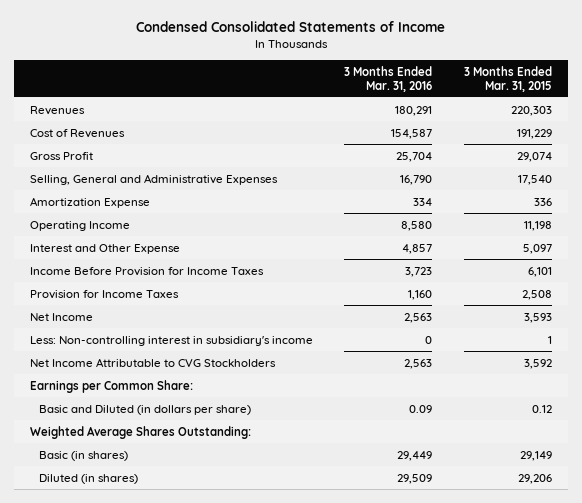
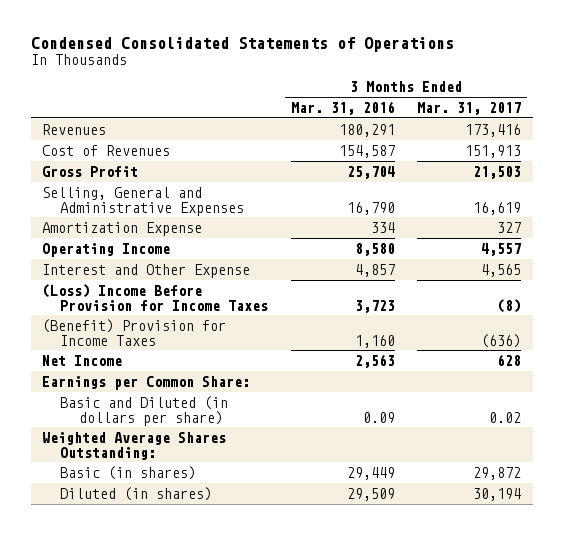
[135,21,445,33] Condensed Consolidated Statements of Income -> [30,37,454,53] Condensed Consolidated Statements of Operations
[464,65,553,92] 3 Months Ended Mar. 31, 2015 -> none
none -> [417,101,522,115] Mar. 31, 2017
[29,266,264,276] Income Before Provision for Income Taxes -> [42,283,269,311] (Loss) Income Before Provision for Income Taxes
[29,289,179,299] Provision for Income Taxes -> [42,318,227,346] (Benefit) Provision for Income Taxes
[29,335,313,346] Less: Non-controlling interest in subsidiary's income -> none
[29,357,276,367] Net Income Attributable to CVG Stockholders -> none

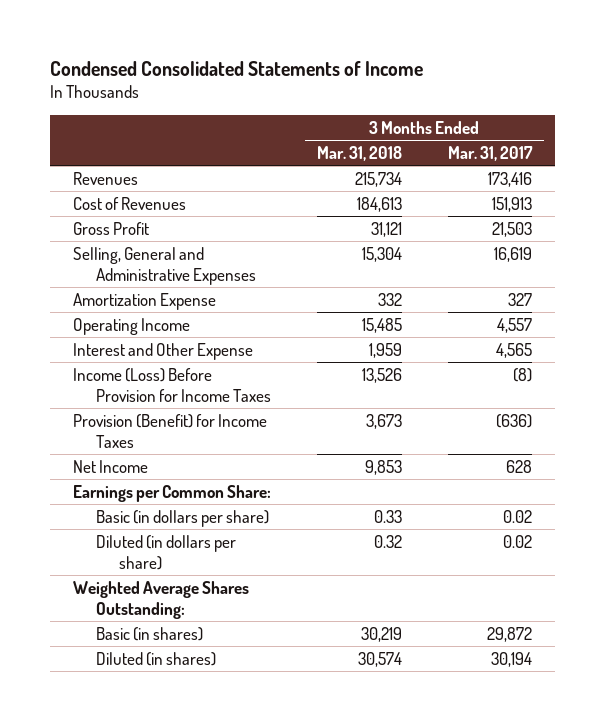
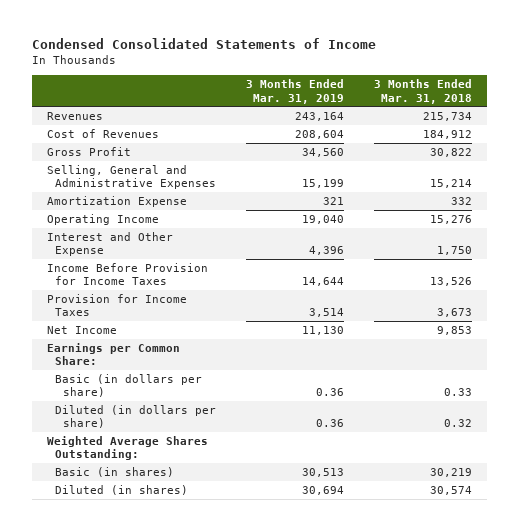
[448,145,534,161] Mar. 31, 2017 -> none
none -> [245,79,344,104] 3 Months Ended Mar. 31, 2019
[356,196,402,212] 184,613 -> [422,129,472,139] 184,912
[370,221,402,237] 31,121 -> [429,147,472,157] 30,822
[361,246,402,262] 15,304 -> [429,179,472,189] 15,214
[361,317,402,333] 15,485 -> [429,214,472,224] 15,276
[368,342,402,358] 1,959 -> [436,246,472,256] 1,750
[72,367,271,402] Income (Loss) Before Provision for Income Taxes -> [46,262,208,286] Income Before Provision for Income Taxes
[72,413,267,448] Provision (Benefit) for Income Taxes -> [46,293,187,317] Provision for Income Taxes

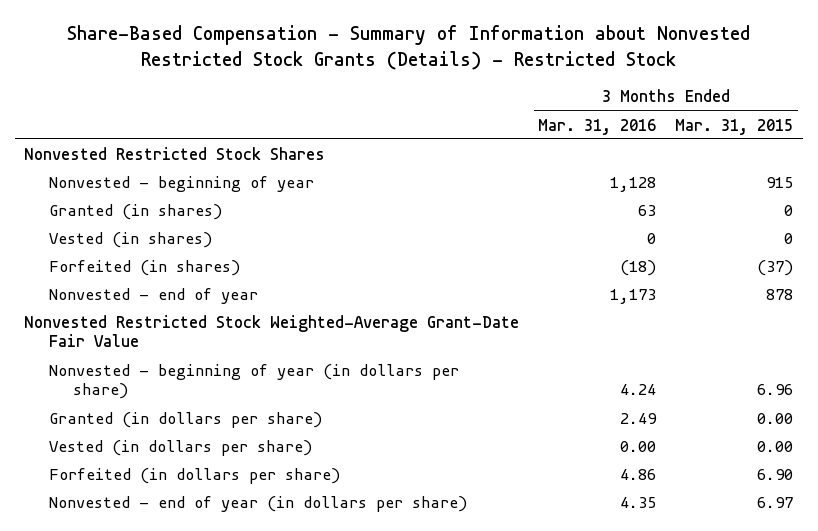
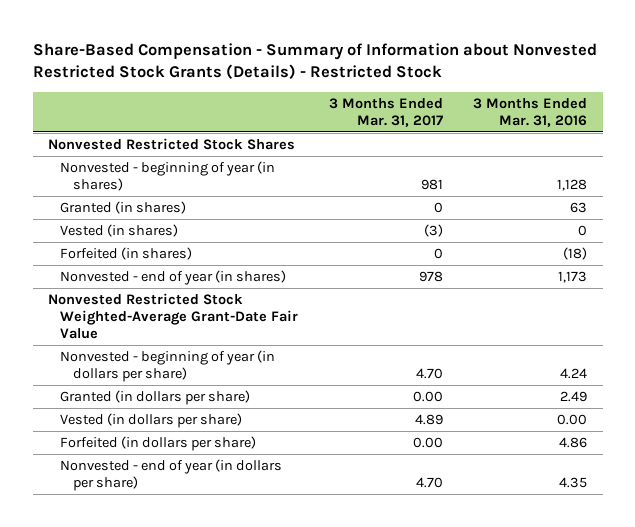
[675,118,794,135] Mar. 31, 2015 -> none
none -> [328,97,443,127] 3 Months Ended Mar. 31, 2017
[48,175,314,192] Nonvested - beginning of year -> [60,161,276,191] Nonvested - beginning of year (in shares)
[48,287,258,304] Nonvested - end of year -> [60,270,287,286] Nonvested - end of year (in shares)

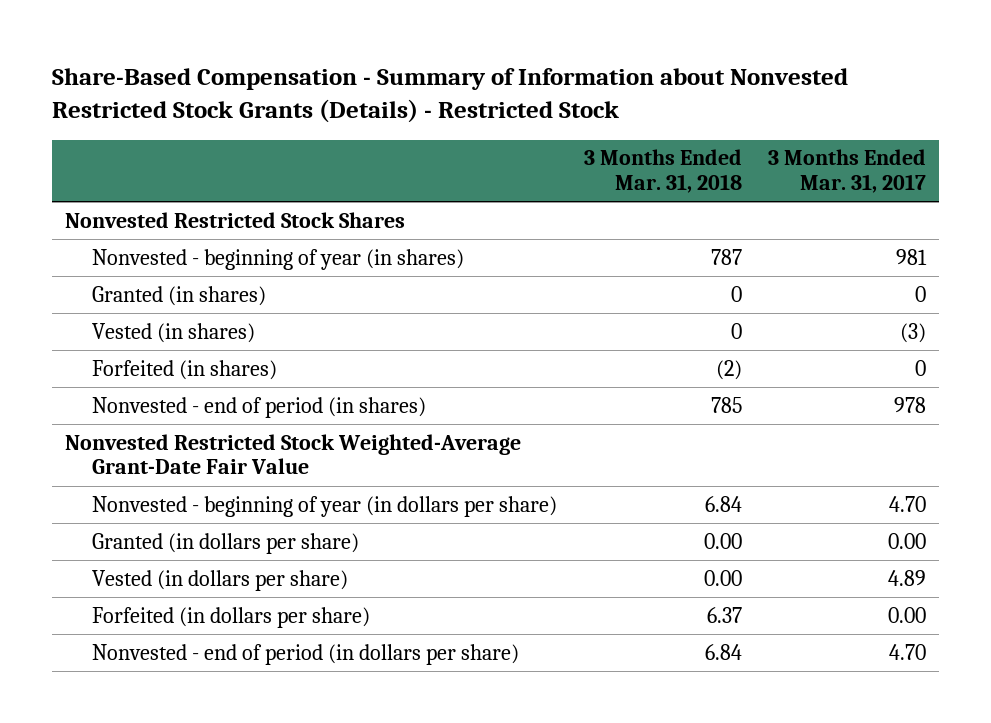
[473,97,588,127] 3 Months Ended Mar. 31, 2016 -> none
none -> [583,149,742,194] 3 Months Ended Mar. 31, 2018
[60,270,287,286] Nonvested - end of year (in shares) -> [92,396,427,418] Nonvested - end of period (in shares)
[60,459,283,491] Nonvested - end of year (in dollars per share) -> [92,643,520,665] Nonvested - end of period (in dollars per share)

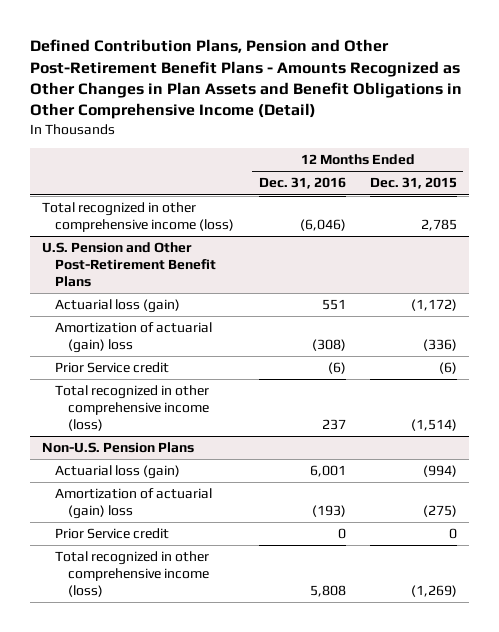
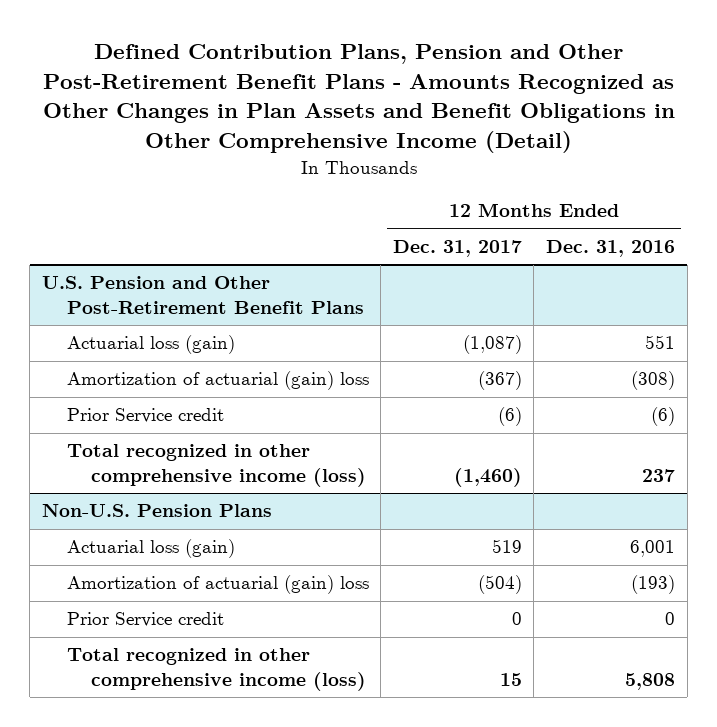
[370,177,458,190] Dec. 31, 2015 -> none
none -> [392,239,522,257] Dec. 31, 2017
[42,202,234,232] Total recognized in other comprehensive income (loss) -> none

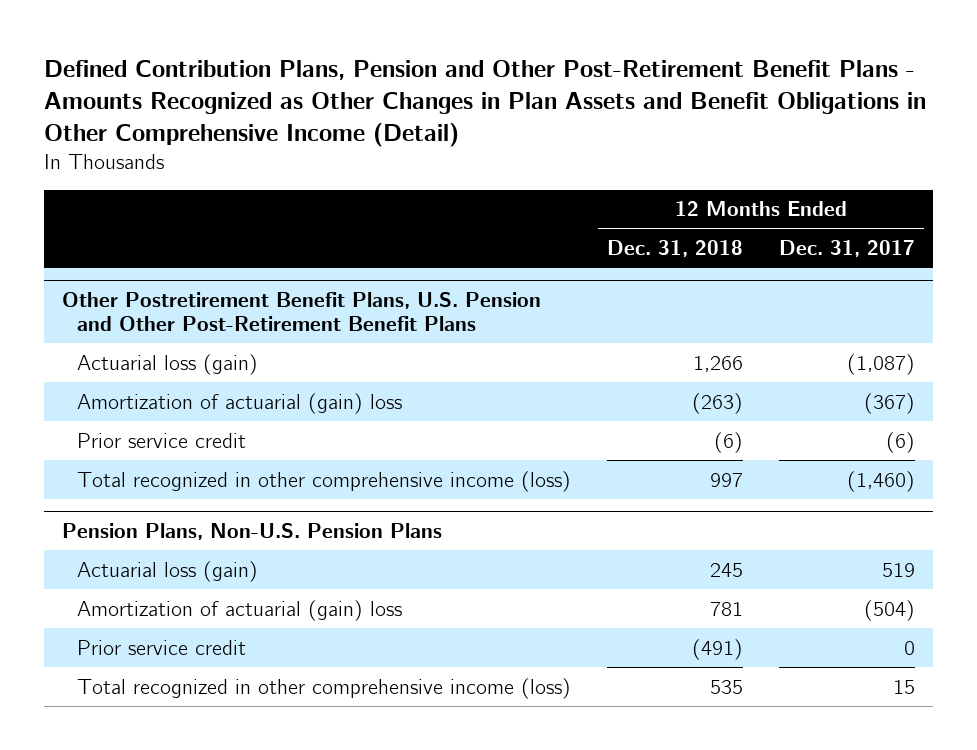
[546,239,676,257] Dec. 31, 2016 -> none
none -> [607,240,744,258] Dec. 31, 2018
[41,276,364,314] U.S. Pension and Other Post-Retirement Benefit Plans -> [62,291,542,331] Other Postretirement Benefit Plans, U.S. Pension and Other Post-Retirement Benefit Plans
[66,408,224,424] Prior Service credit -> [77,432,247,448] Prior service credit
[41,504,272,518] Non-U.S. Pension Plans -> [62,522,443,540] Pension Plans, Non-U.S. Pension Plans
[66,612,224,628] Prior Service credit -> [77,639,247,655] Prior service credit

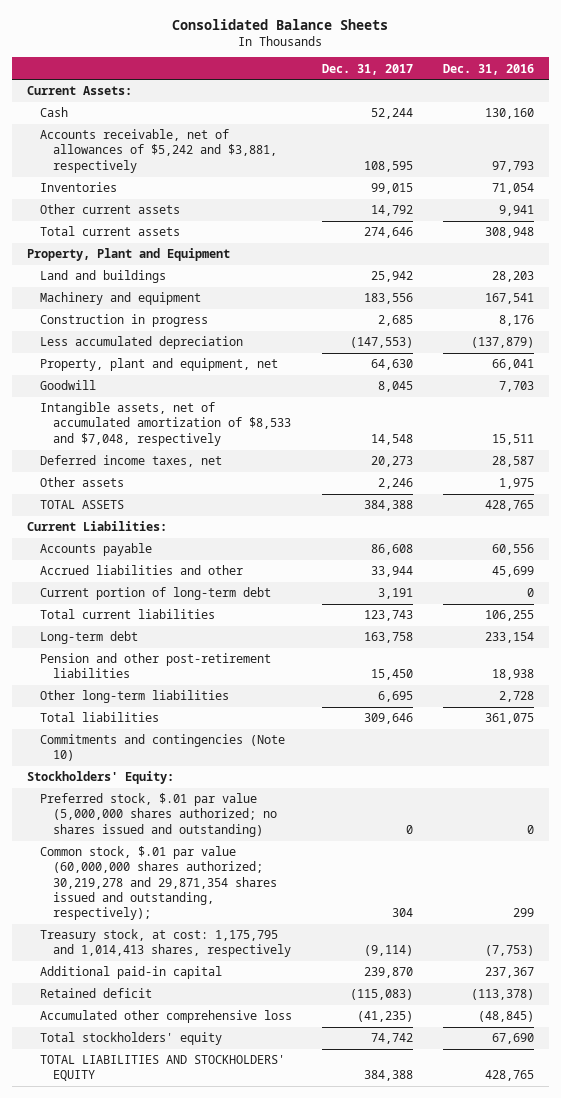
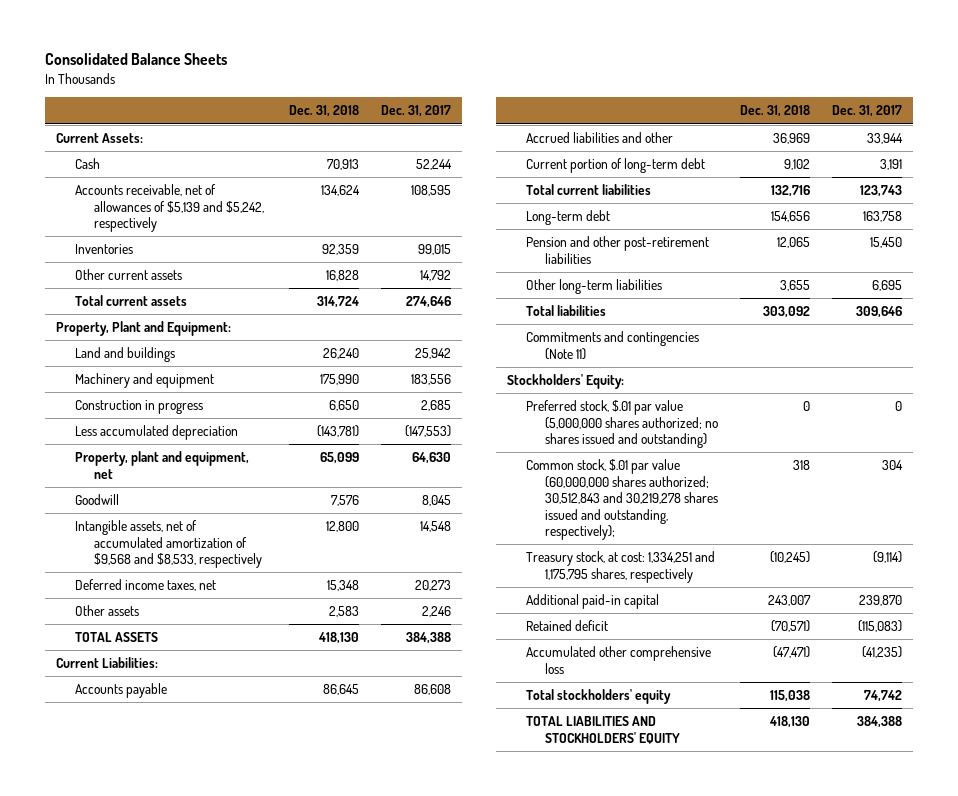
[443,63,535,75] Dec. 31, 2016 -> none
none -> [289,105,360,118] Dec. 31, 2018
[39,129,278,173] Accounts receivable, net of allowances of $5,242 and $3,881, respectively -> [74,184,265,233] Accounts receivable, net of allowances of $5,139 and $5,242, respectively
[26,248,230,262] Property, Plant and Equipment -> [55,321,231,337] Property, Plant and Equipment:
[39,402,292,446] Intangible assets, net of accumulated amortization of $8,533 and $7,048, respectively -> [74,520,263,569] Intangible assets, net of accumulated amortization of $9,568 and $8,533, respectively
[39,734,285,762] Commitments and contingencies (Note 10) -> [526,331,700,360] Commitments and contingencies (Note 11)
[39,846,278,921] Common stock, $.01 par value (60,000,000 shares authorized; 30,219,278 and 29,871,354 shares issued and outstanding, respectively); -> [526,459,719,541] Common stock, $.01 par value (60,000,000 shares authorized; 30,512,843 and 30,219,278 shares issued and outstanding, respectively);
[39,929,292,958] Treasury stock, at cost: 1,175,795 and 1,014,413 shares, respectively -> [526,551,716,583] Treasury stock, at cost: 1,334,251 and 1,175,795 shares, respectively

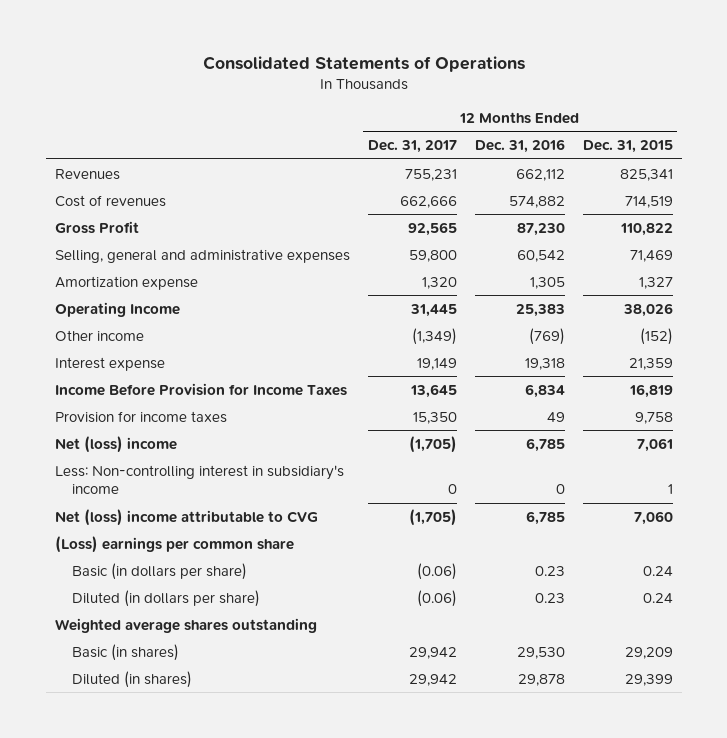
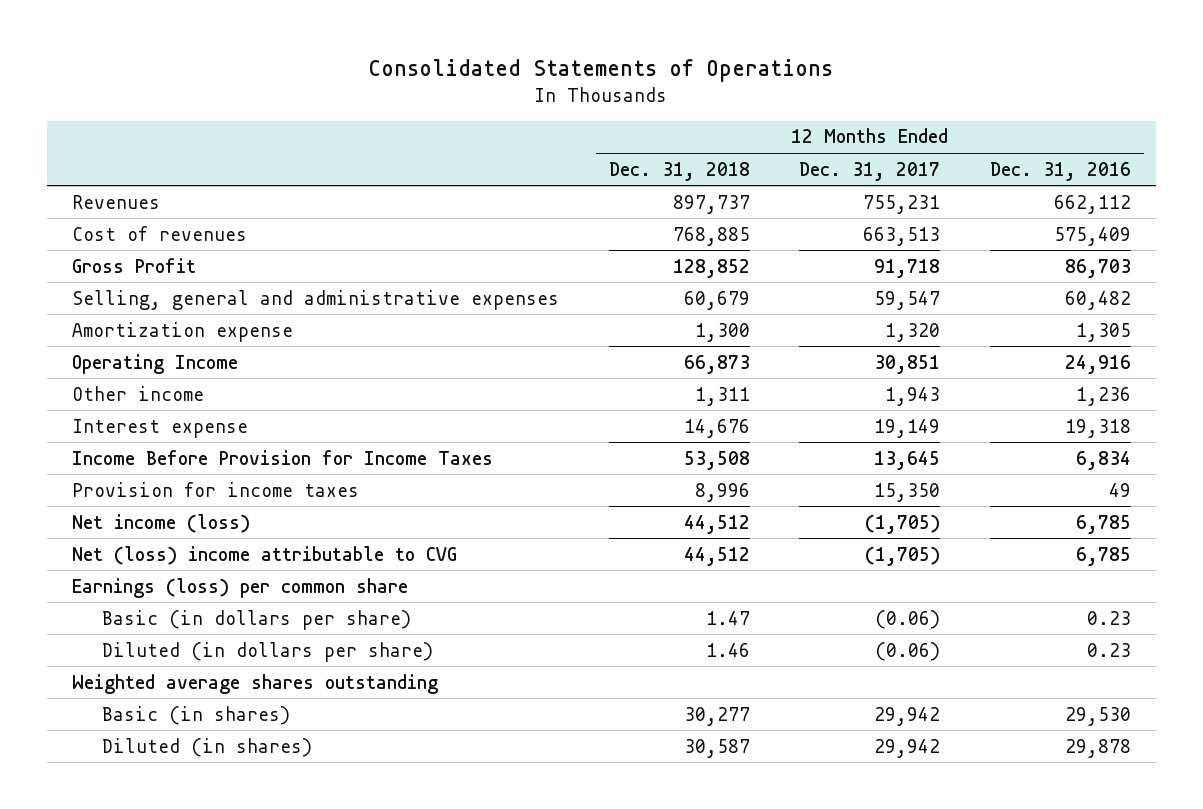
[582,140,673,154] Dec. 31, 2015 -> none
none -> [608,161,750,181] Dec. 31, 2018
[399,195,457,208] 662,666 -> [863,226,941,246] 663,513
[508,195,565,208] 574,882 -> [1054,226,1132,246] 575,409
[407,221,457,236] 92,565 -> [874,258,941,278] 91,718
[516,222,565,236] 87,230 -> [1065,258,1132,278] 86,703
[408,249,457,262] 59,800 -> [874,290,941,310] 59,547
[516,249,565,262] 60,542 -> [1065,290,1132,310] 60,482
[409,303,457,317] 31,445 -> [874,354,941,374] 30,851
[515,303,565,317] 25,383 -> [1065,354,1132,374] 24,916
[411,327,457,345] (1,349) -> [885,386,941,406] 1,943
[528,327,565,345] (769) -> [1076,386,1132,406] 1,236
[54,464,344,495] Less: Non-controlling interest in subsidiary's income -> none
[54,435,177,453] Net (loss) income -> [71,513,250,533] Net income (loss)
[54,535,294,553] (Loss) earnings per common share -> [71,577,408,598] Earnings (loss) per common share

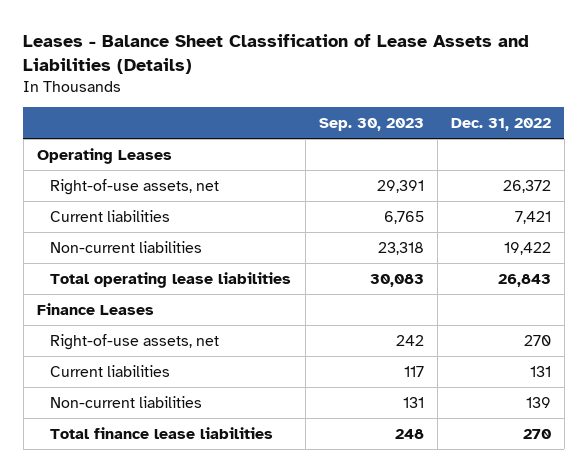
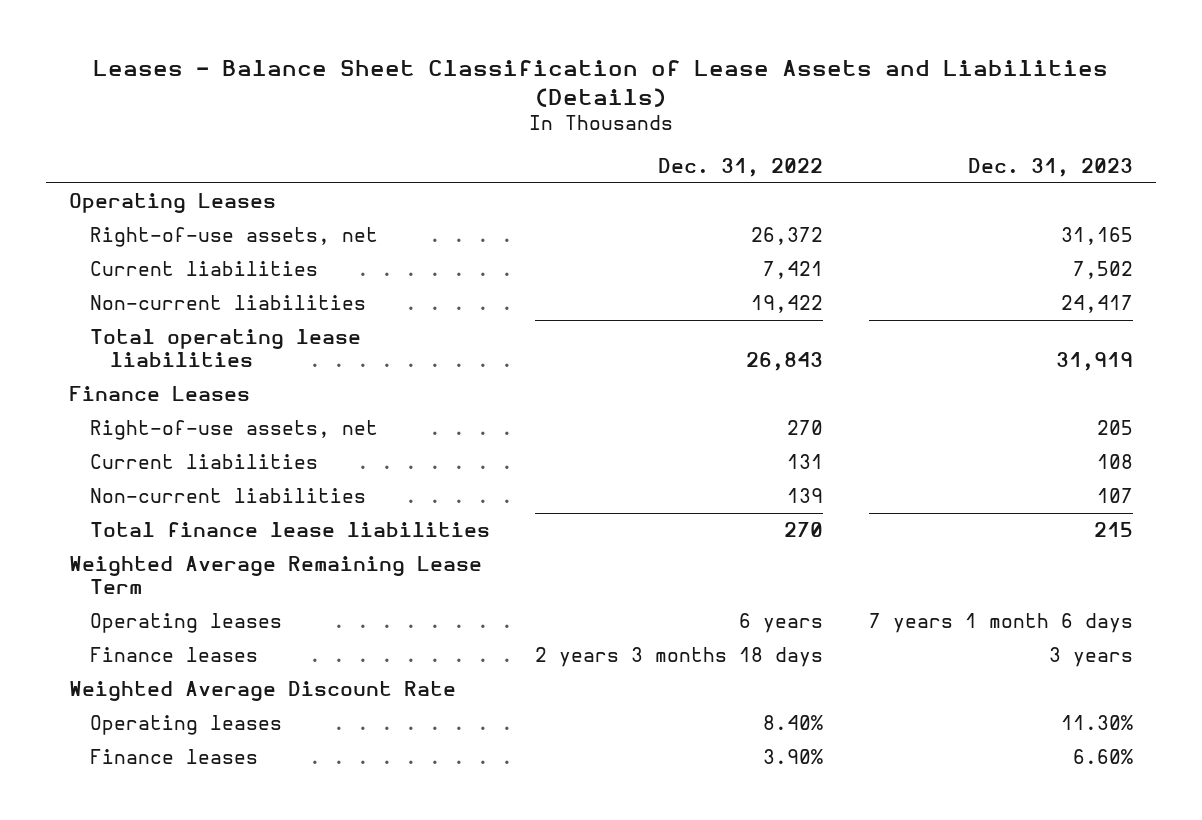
[318,117,424,131] Sep. 30, 2023 -> none
none -> [968,157,1134,177] Dec. 31, 2023
none -> [69,556,483,595] Weighted Average Remaining Lease Term
none -> [89,613,282,634] Operating leases
none -> [89,647,258,663] Finance leases
none -> [69,681,457,702] Weighted Average Discount Rate
none -> [89,715,282,736] Operating leases
none -> [89,749,258,765] Finance leases

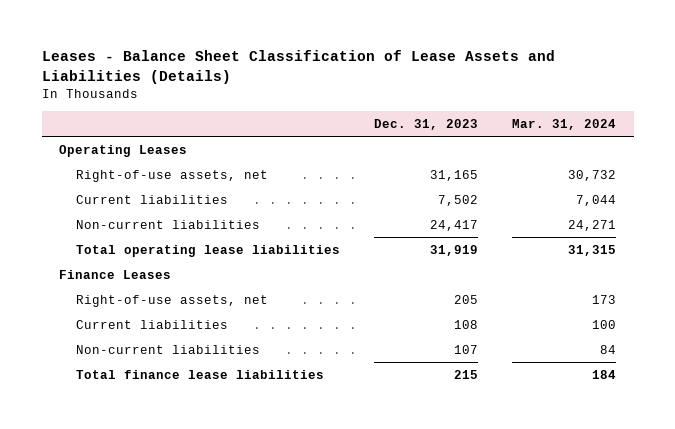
[658,157,824,177] Dec. 31, 2022 -> none
none -> [512,118,617,130] Mar. 31, 2024
[69,556,483,595] Weighted Average Remaining Lease Term -> none
[89,613,282,634] Operating leases -> none
[89,647,258,663] Finance leases -> none
[69,681,457,702] Weighted Average Discount Rate -> none
[89,715,282,736] Operating leases -> none
[89,749,258,765] Finance leases -> none

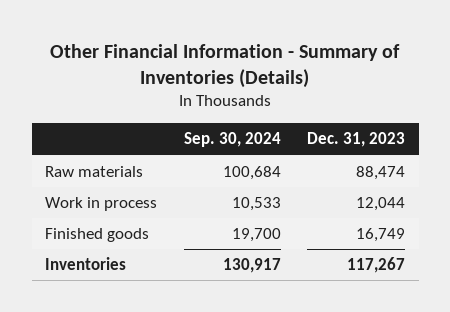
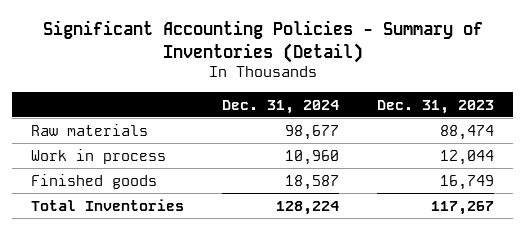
[50,43,401,88] Other Financial Information - Summary of Inventories (Details) -> [42,20,483,63] Significant Accounting Policies - Summary of Inventories (Detail)
[183,132,281,148] Sep. 30, 2024 -> none
none -> [222,99,340,114] Dec. 31, 2024
[45,257,127,271] Inventories -> [31,198,185,211] Total Inventories

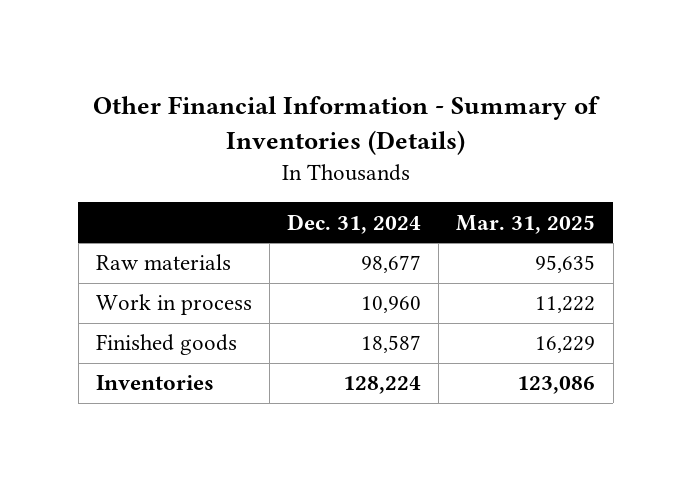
[42,20,483,63] Significant Accounting Policies - Summary of Inventories (Detail) -> [92,95,600,155] Other Financial Information - Summary of Inventories (Details)
[377,99,495,114] Dec. 31, 2023 -> none
none -> [456,214,596,234] Mar. 31, 2025
[31,198,185,211] Total Inventories -> [95,375,214,391] Inventories

